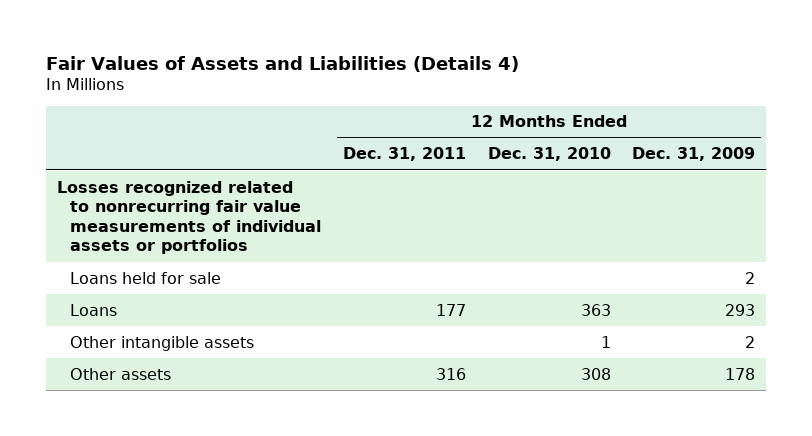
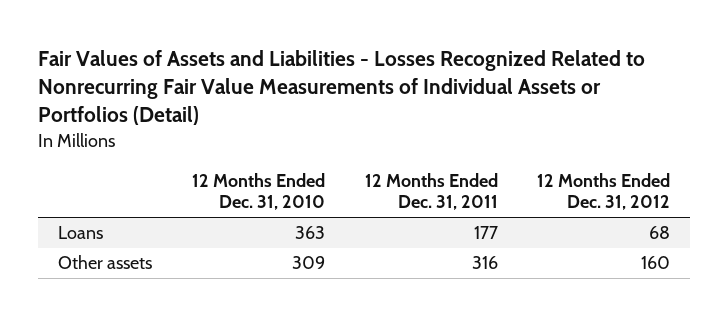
[45,55,519,72] Fair Values of Assets and Liabilities (Details 4) -> [37,49,645,126] Fair Values of Assets and Liabilities - Losses Recognized Related to Nonrecurring Fair Value Measurements of Individual Assets or Portfolios (Detail)
[632,147,756,162] Dec. 31, 2009 -> none
none -> [537,172,671,211] 12 Months Ended Dec. 31, 2012
[56,180,322,255] Losses recognized related to nonrecurring fair value measurements of individual assets or portfolios -> none
[70,271,222,284] Loans held for sale -> none
[70,335,255,351] Other intangible assets -> none
[580,367,611,380] 308 -> [291,256,325,270] 309

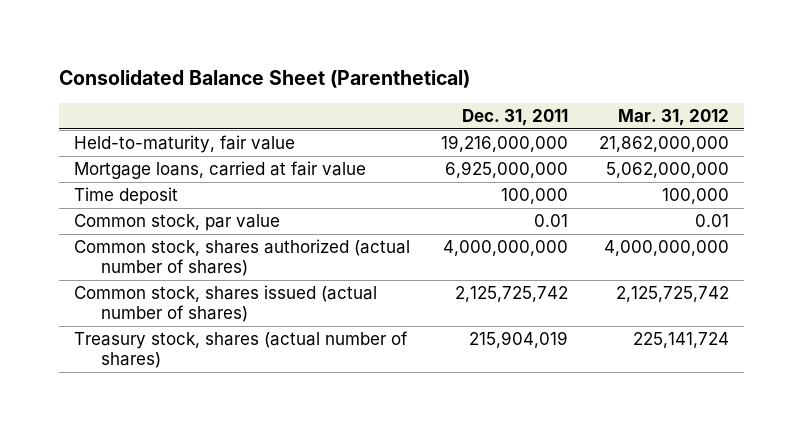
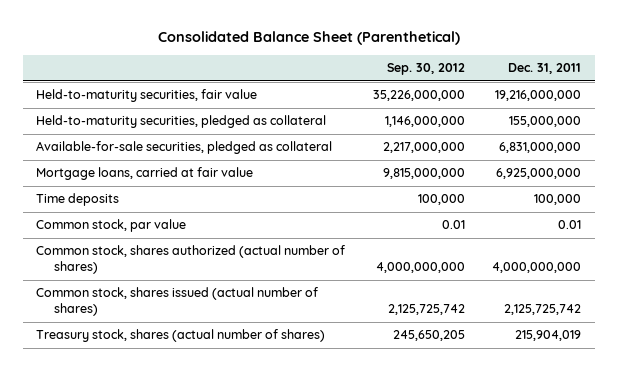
[617,108,729,126] Mar. 31, 2012 -> none
none -> [386,63,465,76] Sep. 30, 2012
[74,135,296,154] Held-to-maturity, fair value -> [36,89,258,103] Held-to-maturity securities, fair value
none -> [36,115,327,129] Held-to-maturity securities, pledged as collateral
none -> [36,141,333,155] Available-for-sale securities, pledged as collateral
[74,187,179,206] Time deposit -> [36,193,120,207] Time deposits

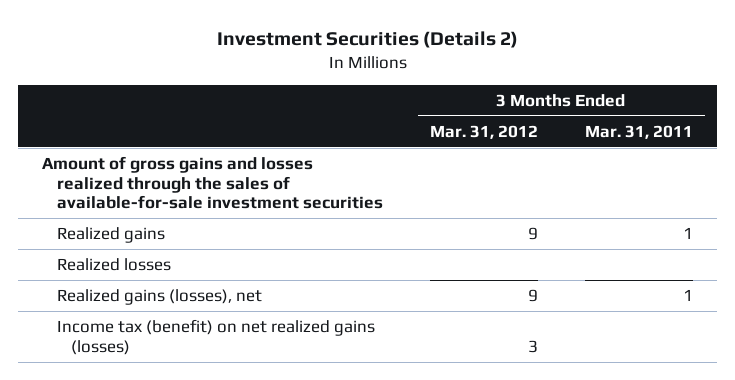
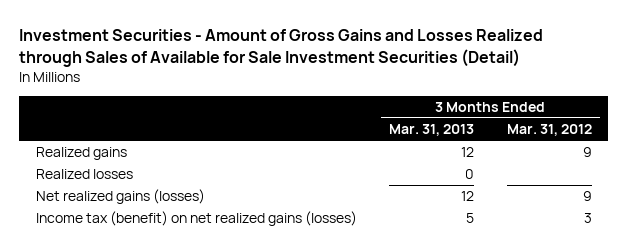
[216,30,518,48] Investment Securities (Details 2) -> [19,29,544,67] Investment Securities - Amount of Gross Gains and Losses Realized through Sales of Available for Sale Investment Securities (Detail)
[585,124,694,139] Mar. 31, 2011 -> none
none -> [389,124,475,137] Mar. 31, 2013
[42,155,383,210] Amount of gross gains and losses realized through the sales of available-for-sale investment securities -> none
[56,288,262,305] Realized gains (losses), net -> [35,189,205,205] Net realized gains (losses)

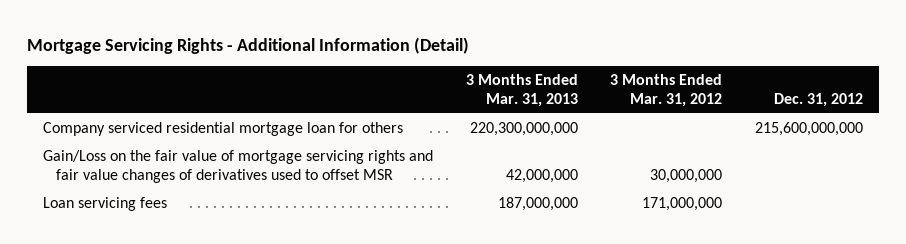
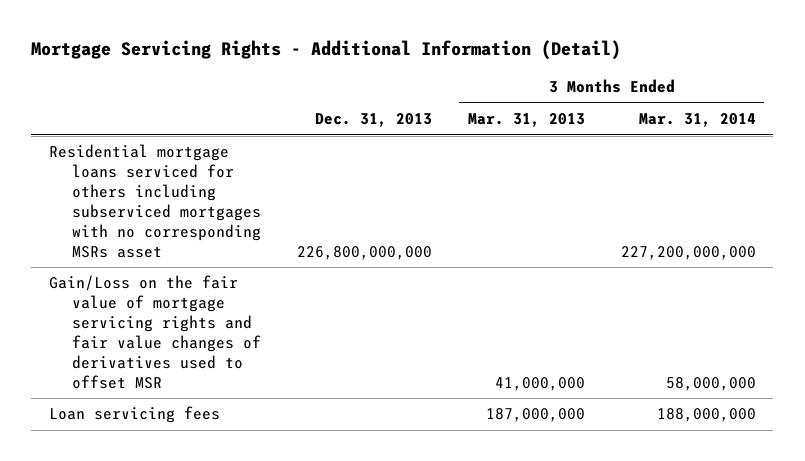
[610,74,723,107] 3 Months Ended Mar. 31, 2012 -> none
[773,92,863,107] Dec. 31, 2012 -> none
none -> [315,113,433,128] Dec. 31, 2013
none -> [638,113,756,128] Mar. 31, 2014
[43,122,404,137] Company serviced residential mortgage loan for others -> none
none -> [49,144,262,258] Residential mortgage loans serviced for others including subserviced mortgages with no corresponding MSRs asset
[505,168,578,183] 42,000,000 -> [494,376,585,391] 41,000,000

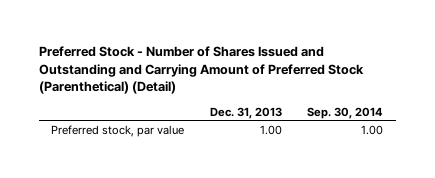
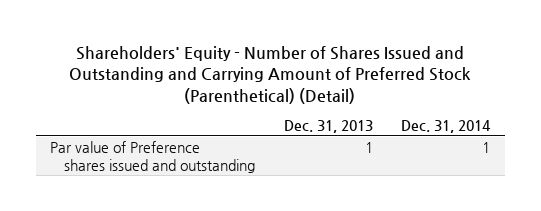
[38,46,364,95] Preferred Stock - Number of Shares Issued and Outstanding and Carrying Amount of Preferred Stock (Parenthetical) (Detail) -> [69,45,472,104] Shareholders' Equity - Number of Shares Issued and Outstanding and Carrying Amount of Preferred Stock (Parenthetical) (Detail)
[307,106,384,119] Sep. 30, 2014 -> none
none -> [401,120,492,134] Dec. 31, 2014
[51,124,185,137] Preferred stock, par value -> [50,141,255,173] Par value of Preference shares issued and outstanding
[259,124,282,135] 1.00 -> [364,142,373,154] 1

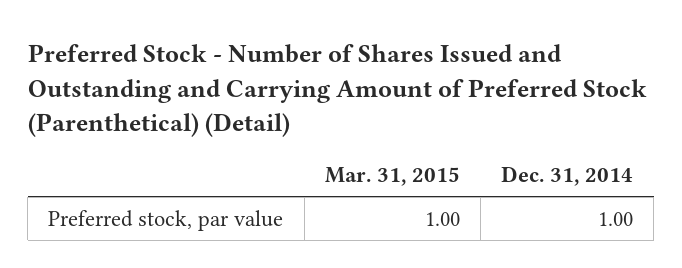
[69,45,472,104] Shareholders' Equity - Number of Shares Issued and Outstanding and Carrying Amount of Preferred Stock (Parenthetical) (Detail) -> [27,44,647,138] Preferred Stock - Number of Shares Issued and Outstanding and Carrying Amount of Preferred Stock (Parenthetical) (Detail)
[283,120,373,134] Dec. 31, 2013 -> none
none -> [324,167,460,187] Mar. 31, 2015
[50,141,255,173] Par value of Preference shares issued and outstanding -> [48,209,284,231] Preferred stock, par value
[482,142,491,154] 1 -> [598,211,634,226] 1.00

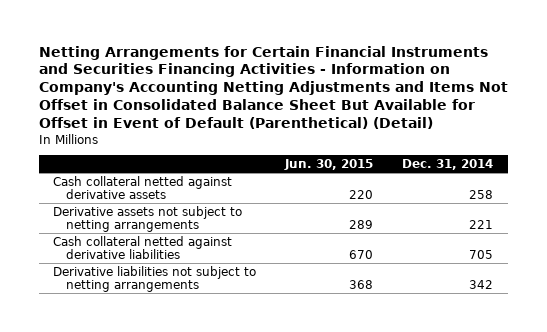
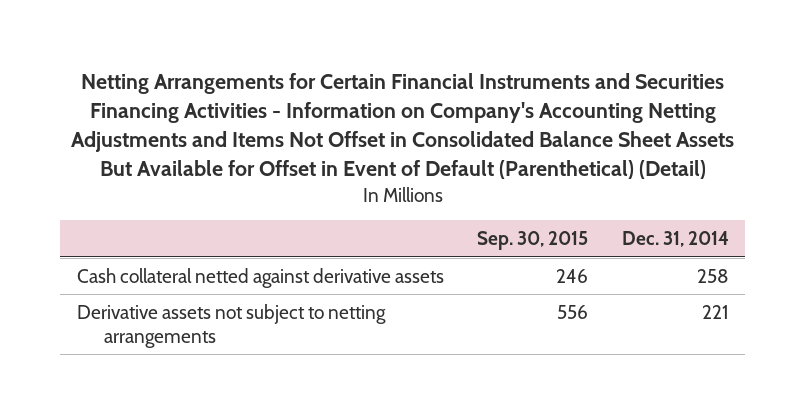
[38,45,508,130] Netting Arrangements for Certain Financial Instruments and Securities Financing Activities - Information on Company's Accounting Netting Adjustments and Items Not Offset in Consolidated Balance Sheet But Available for Offset in Event of Default (Parenthetical) (Detail) -> [70,72,734,180] Netting Arrangements for Certain Financial Instruments and Securities Financing Activities - Information on Company's Accounting Netting Adjustments and Items Not Offset in Consolidated Balance Sheet Assets But Available for Offset in Event of Default (Parenthetical) (Detail)
[284,158,374,170] Jun. 30, 2015 -> none
none -> [477,231,589,251] Sep. 30, 2015
[53,235,233,259] Cash collateral netted against derivative liabilities -> none
[53,265,257,292] Derivative liabilities not subject to netting arrangements -> none

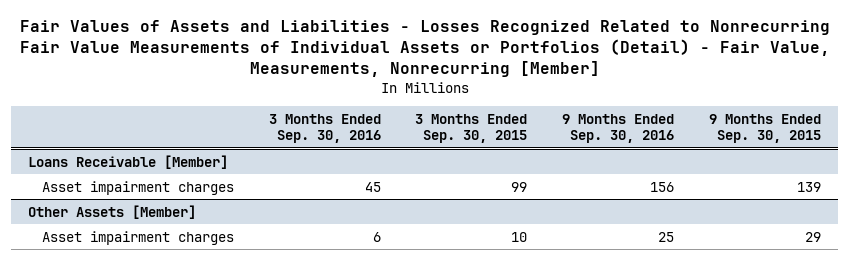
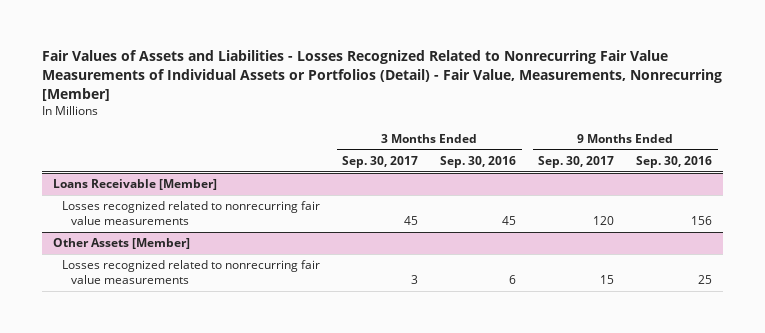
[415,114,528,143] 3 Months Ended Sep. 30, 2015 -> none
[708,114,821,143] 9 Months Ended Sep. 30, 2015 -> none
none -> [342,155,419,168] Sep. 30, 2017
none -> [538,155,615,168] Sep. 30, 2017
[41,180,234,195] Asset impairment charges -> [62,201,321,226] Losses recognized related to nonrecurring fair value measurements
[41,230,234,245] Asset impairment charges -> [62,260,321,285] Losses recognized related to nonrecurring fair value measurements

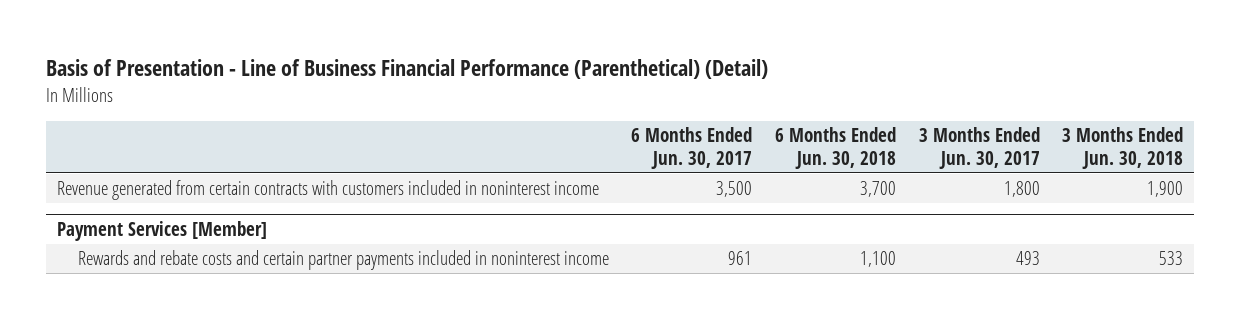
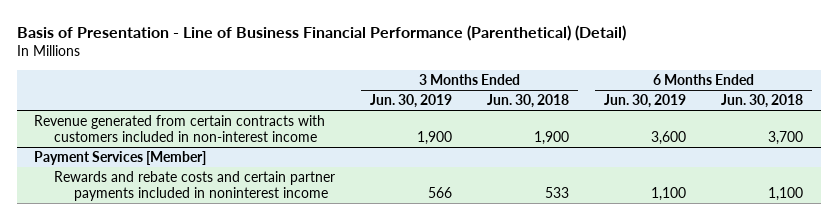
[631,127,753,169] 6 Months Ended Jun. 30, 2017 -> none
[918,127,1040,169] 3 Months Ended Jun. 30, 2017 -> none
none -> [370,93,453,108] Jun. 30, 2019
none -> [604,93,687,108] Jun. 30, 2019
[57,180,600,201] Revenue generated from certain contracts with customers included in noninterest income -> [34,114,326,143] Revenue generated from certain contracts with customers included in non-interest income

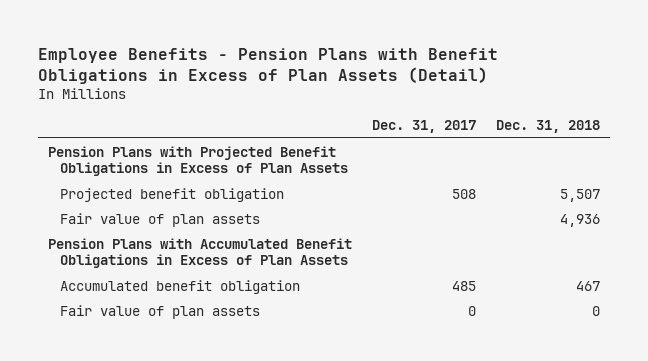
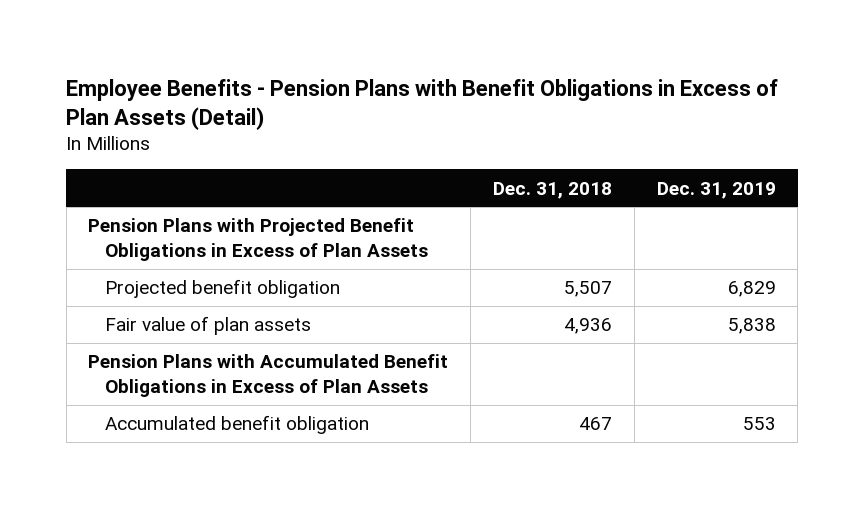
[372,120,477,134] Dec. 31, 2017 -> none
none -> [656,181,776,199] Dec. 31, 2019
[60,304,261,319] Fair value of plan assets -> none

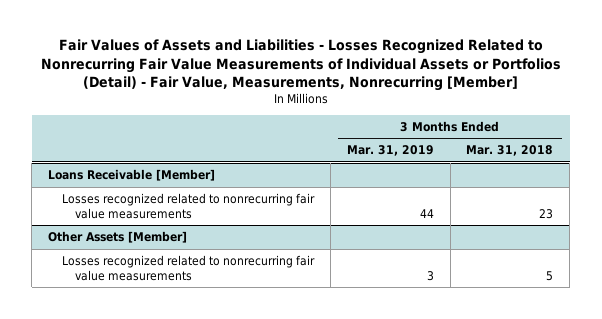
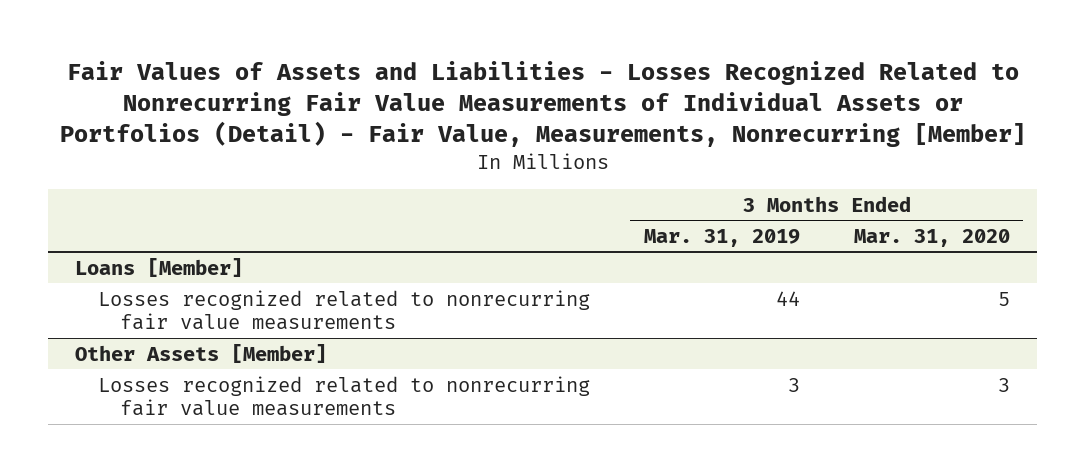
[466,145,554,157] Mar. 31, 2018 -> none
none -> [853,228,1010,247] Mar. 31, 2020
[48,169,216,182] Loans Receivable [Member] -> [75,257,244,277] Loans [Member]

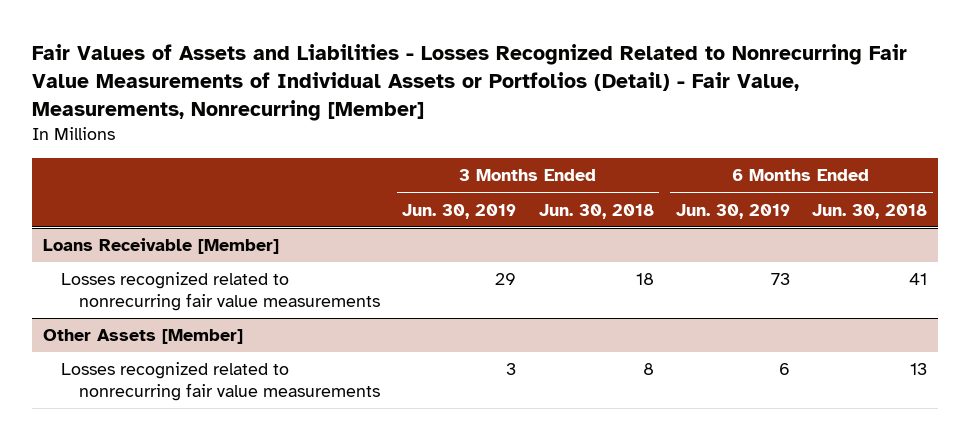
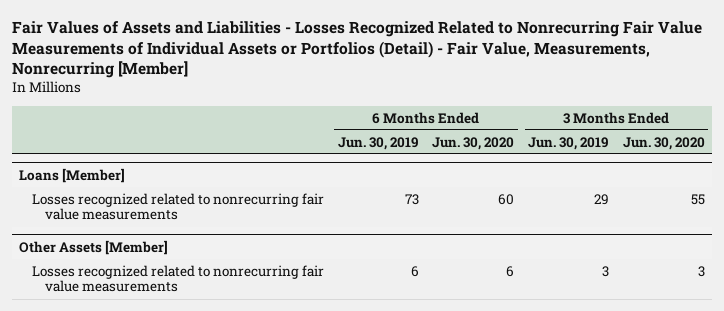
[538,203,654,219] Jun. 30, 2018 -> none
[812,203,928,219] Jun. 30, 2018 -> none
none -> [432,136,515,150] Jun. 30, 2020
none -> [622,136,705,150] Jun. 30, 2020
[43,238,280,255] Loans Receivable [Member] -> [19,167,126,183] Loans [Member]

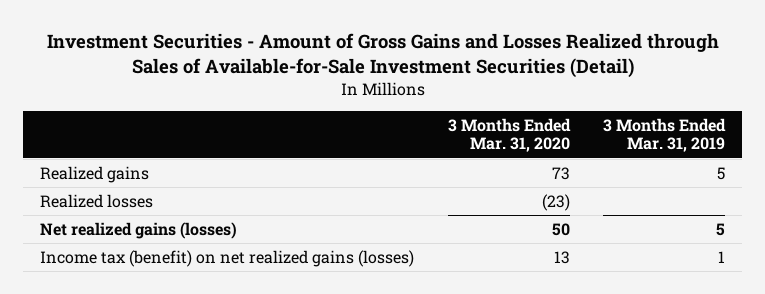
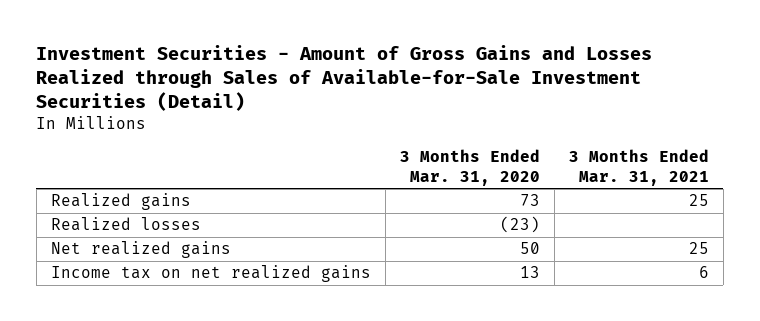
[603,117,727,153] 3 Months Ended Mar. 31, 2019 -> none
none -> [568,148,709,186] 3 Months Ended Mar. 31, 2021
[39,221,237,239] Net realized gains (losses) -> [50,241,231,259] Net realized gains
[39,249,414,267] Income tax (benefit) on net realized gains (losses) -> [50,265,371,283] Income tax on net realized gains

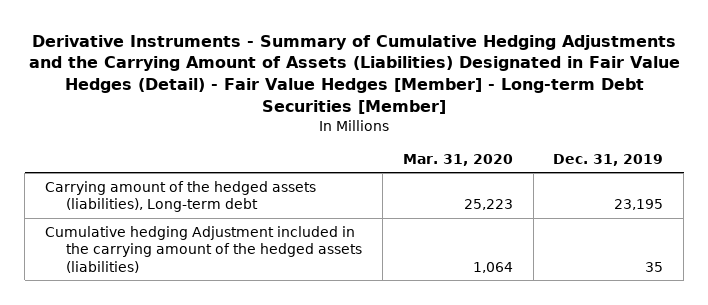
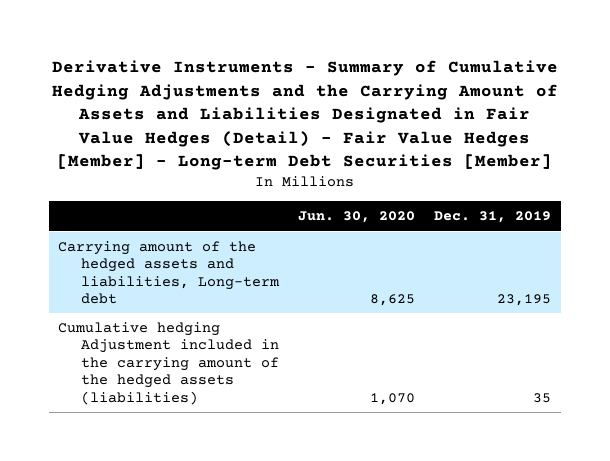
[29,34,681,114] Derivative Instruments - Summary of Cumulative Hedging Adjustments and the Carrying Amount of Assets (Liabilities) Designated in Fair Value Hedges (Detail) - Fair Value Hedges [Member] - Long-term Debt Securities [Member] -> [51,60,558,170] Derivative Instruments - Summary of Cumulative Hedging Adjustments and the Carrying Amount of Assets and Liabilities Designated in Fair Value Hedges (Detail) - Fair Value Hedges [Member] - Long-term Debt Securities [Member]
[402,153,513,166] Mar. 31, 2020 -> none
none -> [298,211,416,224] Jun. 30, 2020
[45,180,317,213] Carrying amount of the hedged assets (liabilities), Long-term debt -> [58,240,280,305] Carrying amount of the hedged assets and liabilities, Long-term debt

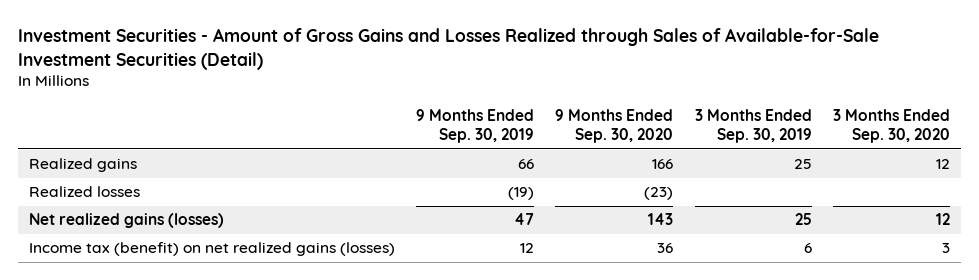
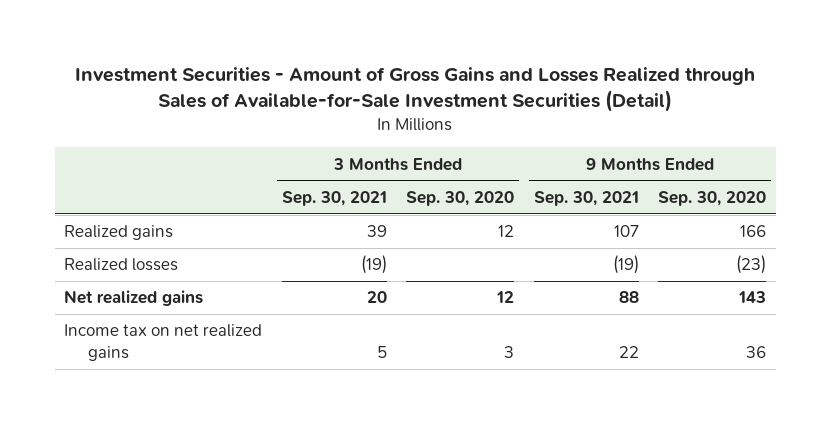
[416,108,535,144] 9 Months Ended Sep. 30, 2019 -> none
[694,108,812,144] 3 Months Ended Sep. 30, 2019 -> none
none -> [281,190,387,206] Sep. 30, 2021
none -> [533,190,639,206] Sep. 30, 2021
[28,213,224,229] Net realized gains (losses) -> [64,290,204,307] Net realized gains
[28,242,395,257] Income tax (benefit) on net realized gains (losses) -> [64,324,263,362] Income tax on net realized gains

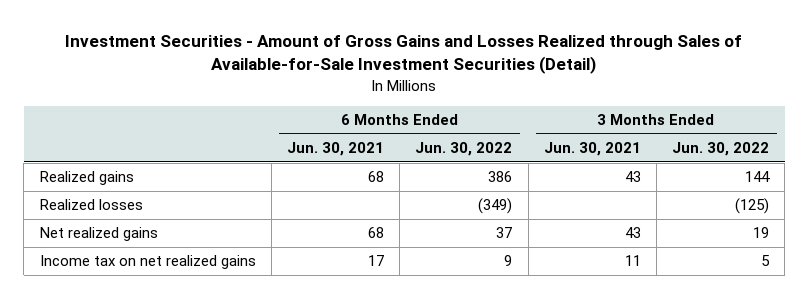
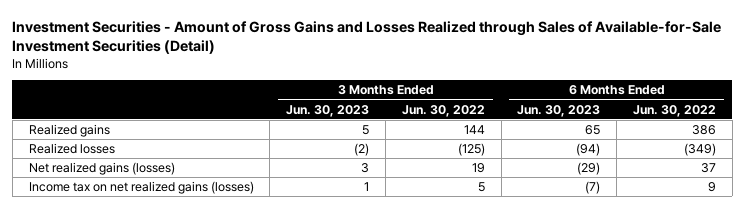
[286,142,384,157] Jun. 30, 2021 -> none
[543,142,641,157] Jun. 30, 2021 -> none
none -> [286,104,370,117] Jun. 30, 2023
none -> [517,104,601,117] Jun. 30, 2023
[39,227,158,242] Net realized gains -> [28,162,175,176] Net realized gains (losses)
[39,255,256,270] Income tax on net realized gains -> [28,181,254,195] Income tax on net realized gains (losses)

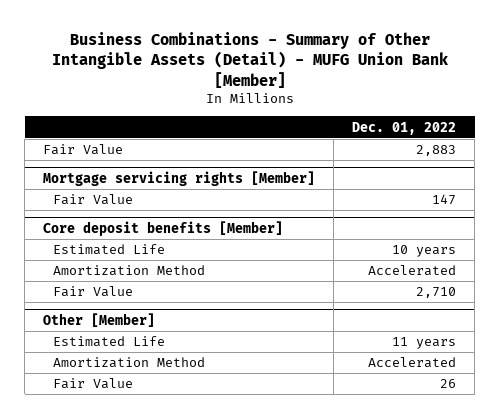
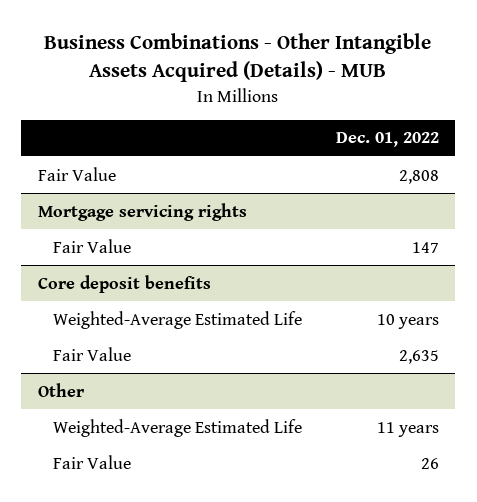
[51,31,449,88] Business Combinations - Summary of Other Intangible Assets (Detail) - MUFG Union Bank [Member] -> [44,33,432,83] Business Combinations - Other Intangible Assets Acquired (Details) - MUB
[416,145,457,157] 2,883 -> [398,169,439,184] 2,808
[43,171,316,187] Mortgage servicing rights [Member] -> [37,202,247,221] Mortgage servicing rights
[52,265,205,277] Amortization Method -> none
[52,357,205,369] Amortization Method -> none
[43,221,284,237] Core deposit benefits [Member] -> [37,274,211,293] Core deposit benefits
[52,244,165,256] Estimated Life -> [53,310,303,329] Weighted-Average Estimated Life
[416,287,457,299] 2,710 -> [398,349,439,364] 2,635
[43,313,156,328] Other [Member] -> [37,382,85,397] Other
[52,336,165,348] Estimated Life -> [53,418,303,437] Weighted-Average Estimated Life

